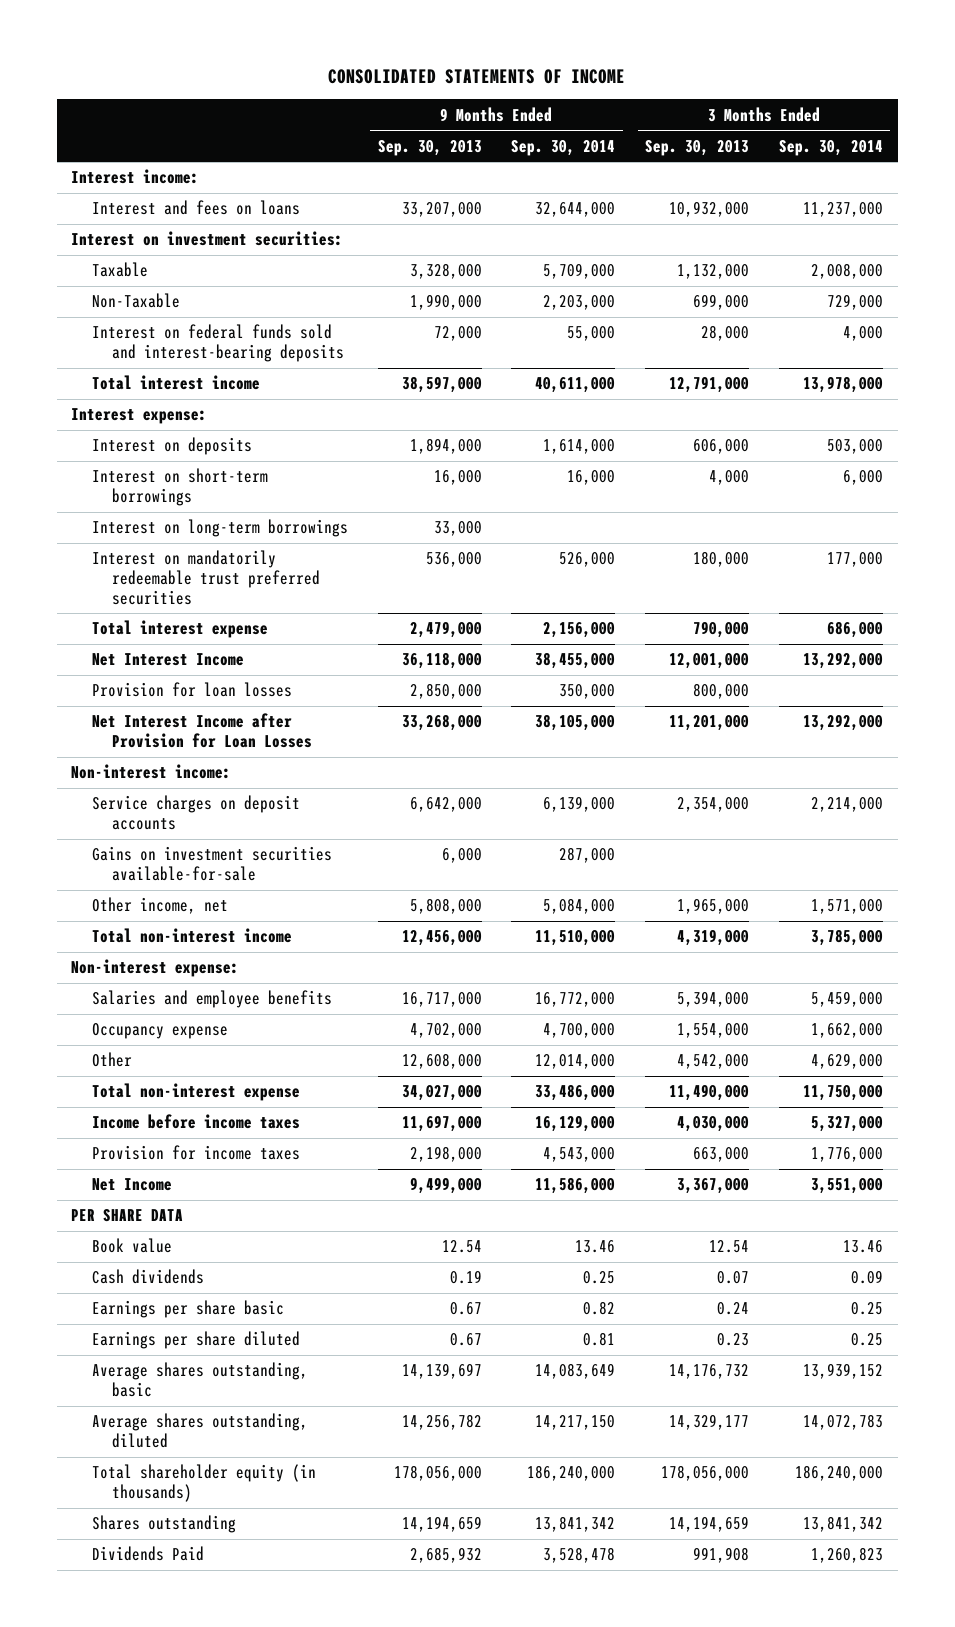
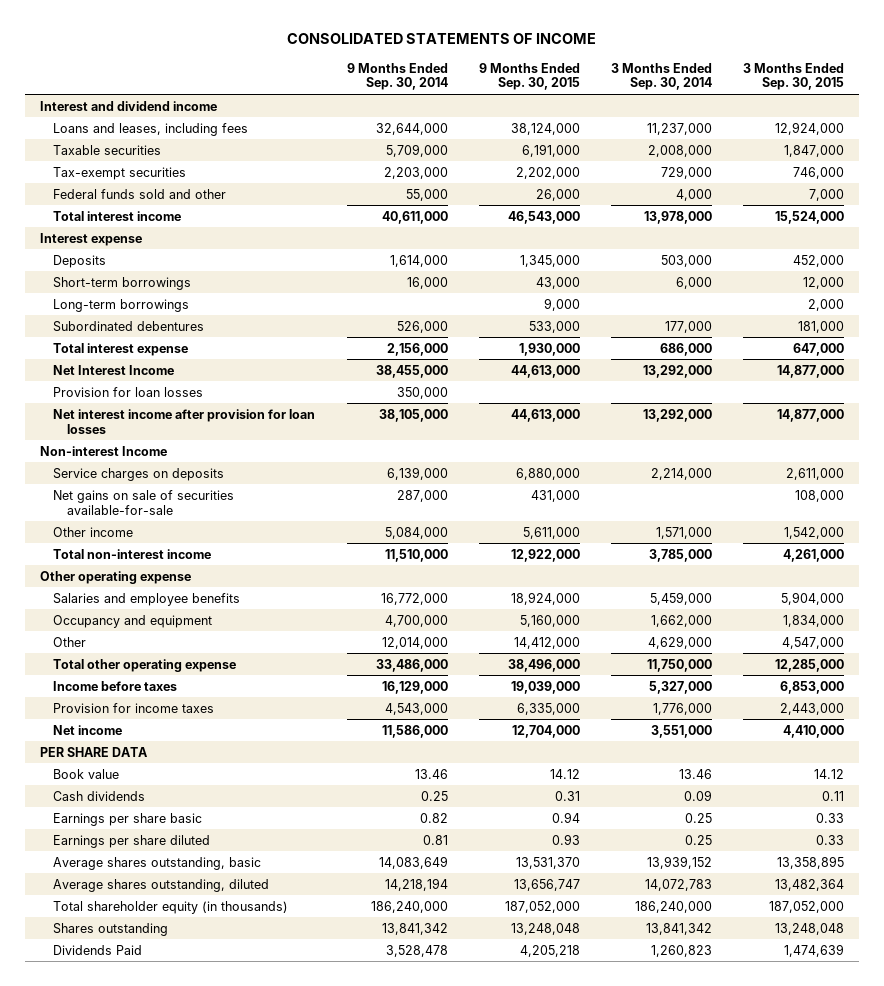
[377,139,482,156] Sep. 30, 2013 -> none
[645,139,750,156] Sep. 30, 2013 -> none
none -> [478,62,580,91] 9 Months Ended Sep. 30, 2015
none -> [742,62,844,91] 3 Months Ended Sep. 30, 2015
[71,231,344,247] Interest on investment securities: -> none
[71,169,200,185] Interest income: -> [40,100,218,111] Interest and dividend income
[91,200,300,216] Interest and fees on loans -> [53,122,249,136] Loans and leases, including fees
[91,262,148,278] Taxable -> [53,144,162,155] Taxable securities
[91,293,180,309] Non-Taxable -> [53,166,187,180] Tax-exempt securities
[91,324,344,363] Interest on federal funds sold and interest-bearing deposits -> [53,188,227,199] Federal funds sold and other
[71,408,208,425] Interest expense: -> [40,232,143,246] Interest expense
[91,437,252,456] Interest on deposits -> [53,254,107,268] Deposits
[91,468,268,507] Interest on short-term borrowings -> [53,276,192,290] Short-term borrowings
[91,519,348,538] Interest on long-term borrowings -> [53,298,190,312] Long-term borrowings
[91,550,320,605] Interest on mandatorily redeemable trust preferred securities -> [53,320,205,332] Subordinated debentures
[91,713,312,749] Net Interest Income after Provision for Loan Losses -> [53,408,316,434] Net interest income after provision for loan losses
[71,764,232,780] Non-interest income: -> [40,445,168,456] Non-interest Income
[91,795,300,831] Service charges on deposit accounts -> [53,467,225,481] Service charges on deposits
[91,846,332,882] Gains on investment securities available-for-sale -> [53,489,235,515] Net gains on sale of securities available-for-sale
[91,897,228,915] Other income, net -> [53,526,134,537] Other income
[71,959,240,978] Non-interest expense: -> [40,570,192,584] Other operating expense
[91,1023,228,1040] Occupancy expense -> [53,614,213,628] Occupancy and equipment
[91,1083,300,1102] Total non-interest expense -> [53,658,237,672] Total other operating expense
[91,1114,300,1130] Income before income taxes -> [53,680,178,691] Income before taxes
[91,1178,172,1192] Net Income -> [53,724,123,735] Net income
[535,1415,616,1431] 14,217,150 -> [384,877,448,891] 14,218,194

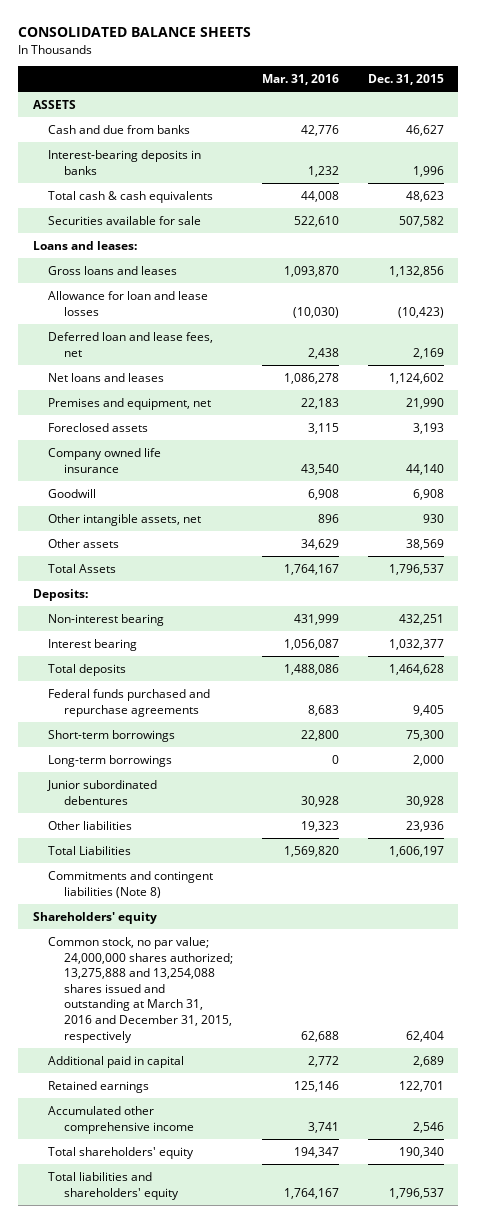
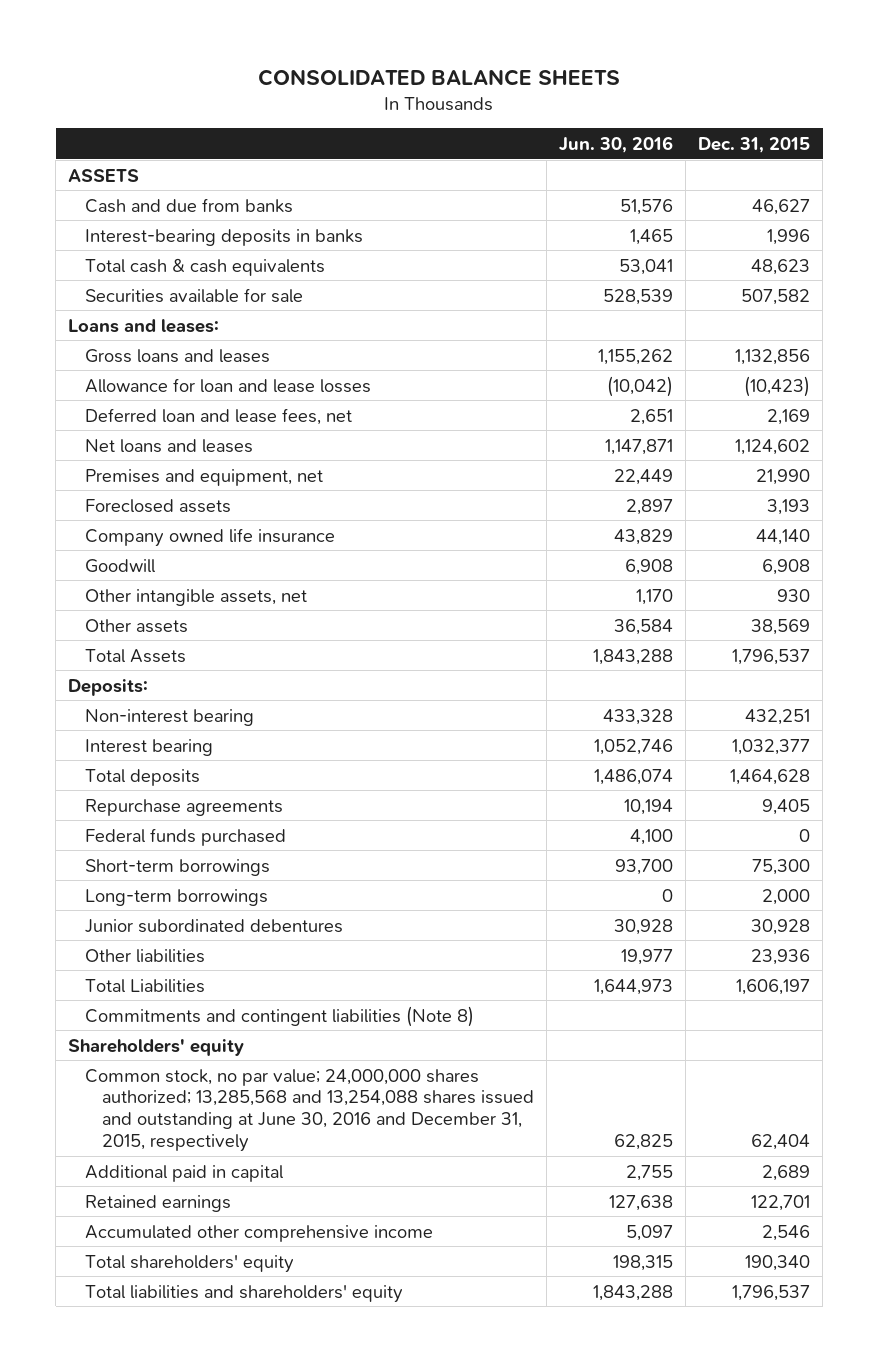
[261,73,339,85] Mar. 31, 2016 -> none
none -> [558,135,673,153] Jun. 30, 2016
[48,688,211,717] Federal funds purchased and repurchase agreements -> [84,798,283,816] Repurchase agreements
none -> [84,827,286,846] Federal funds purchased
[48,936,233,1043] Common stock, no par value; 24,000,000 shares authorized; 13,275,888 and 13,254,088 shares issued and outstanding at March 31, 2016 and December 31, 2015, respectively -> [84,1068,534,1152] Common stock, no par value; 24,000,000 shares authorized; 13,285,568 and 13,254,088 shares issued and outstanding at June 30, 2016 and December 31, 2015, respectively

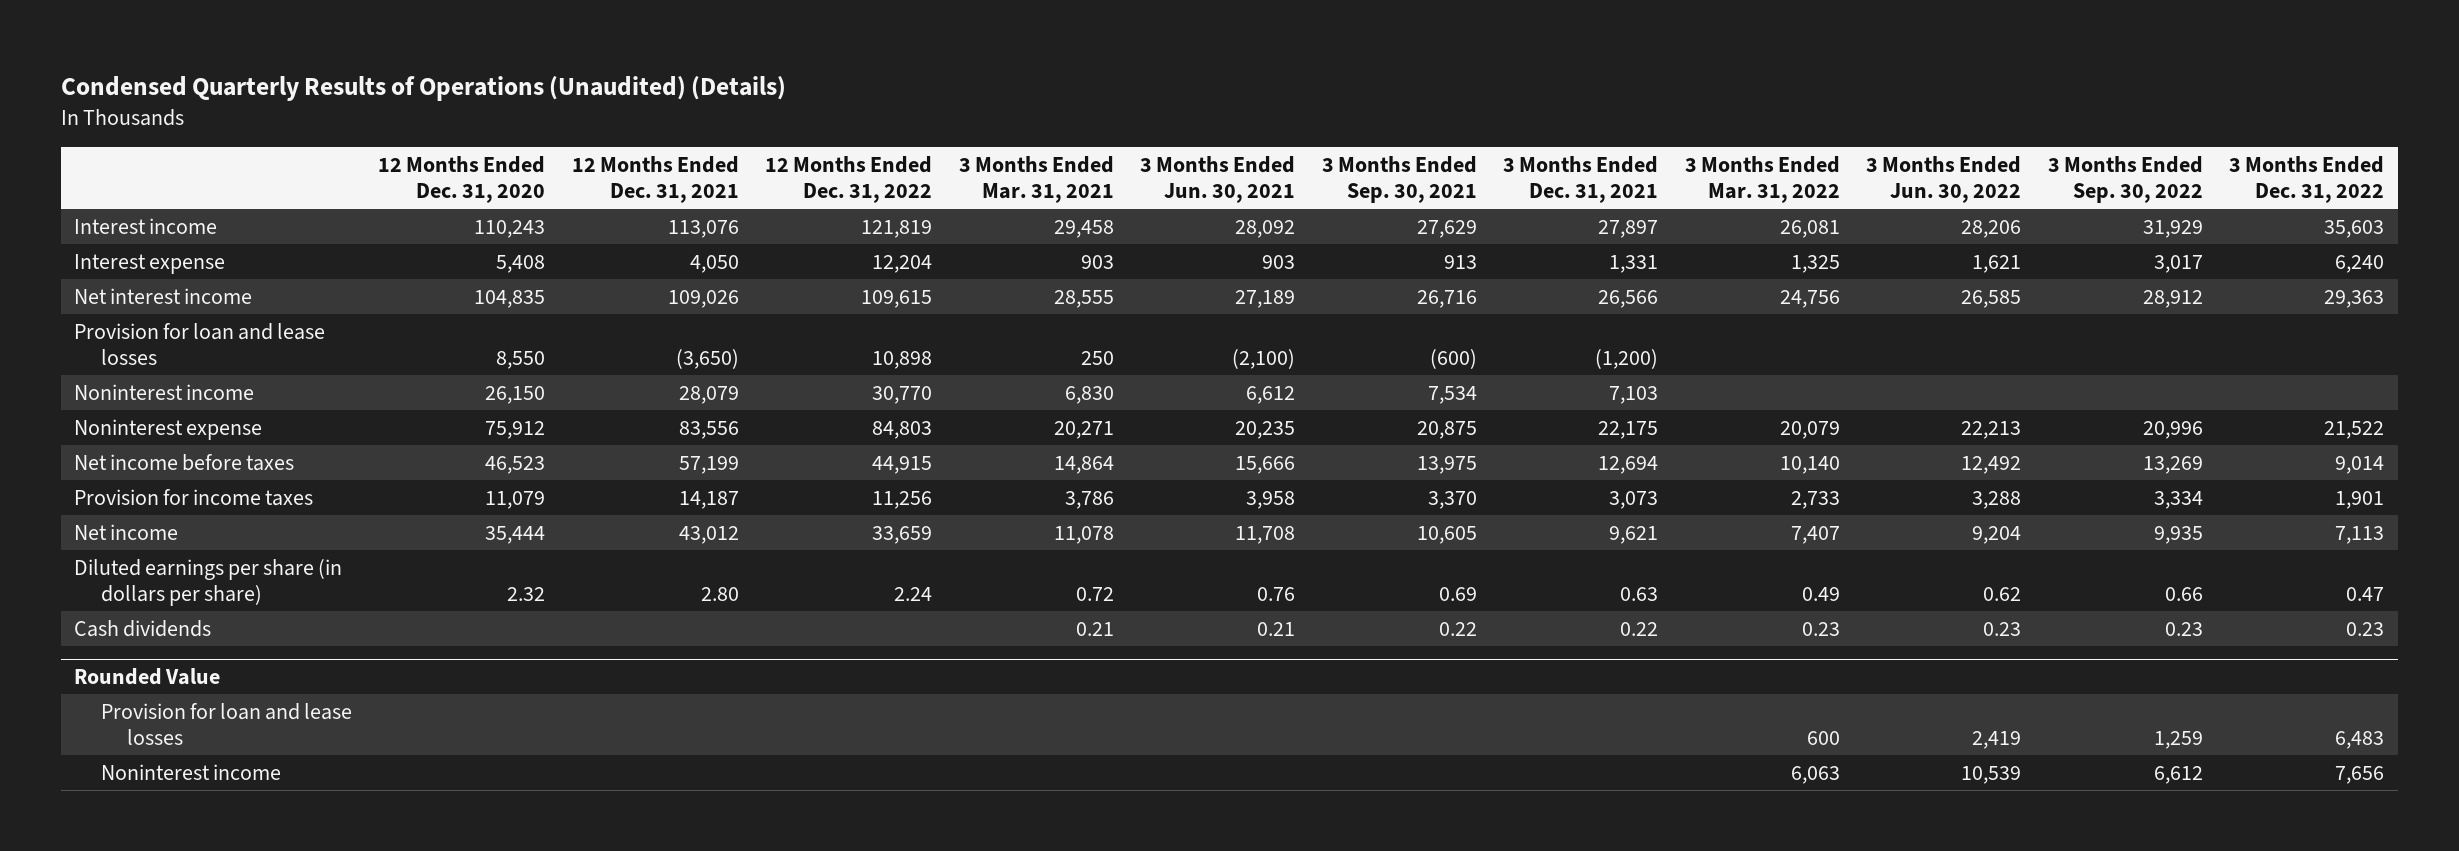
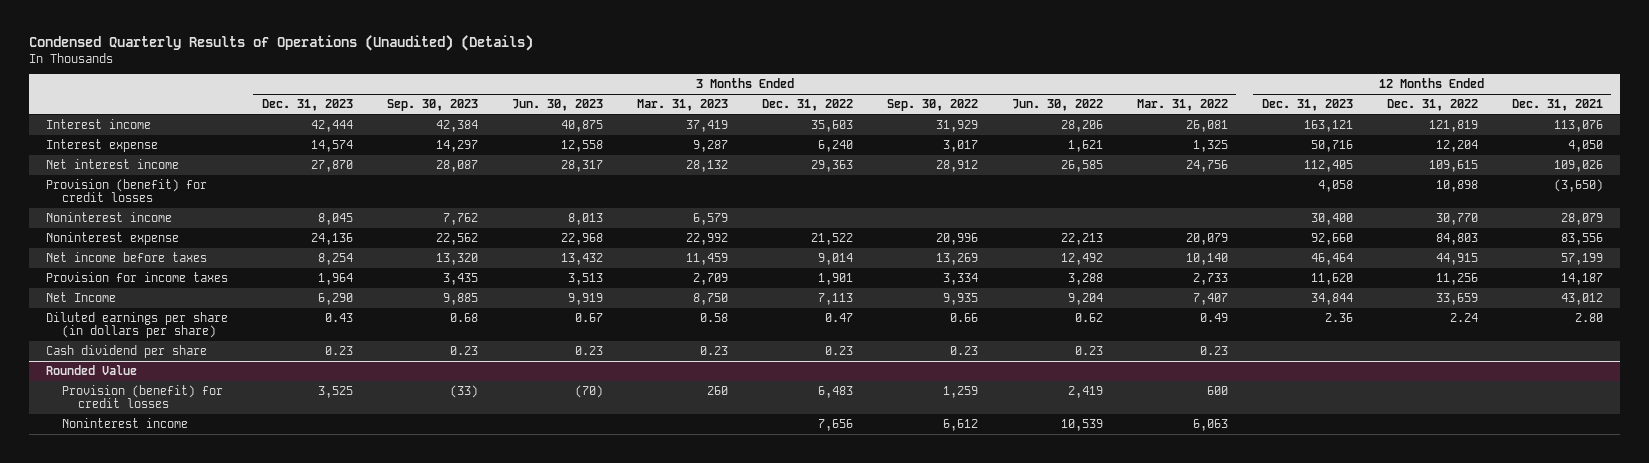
[378,156,546,204] 12 Months Ended Dec. 31, 2020 -> none
[958,156,1114,204] 3 Months Ended Mar. 31, 2021 -> none
[1140,156,1296,204] 3 Months Ended Jun. 30, 2021 -> none
[1321,156,1477,204] 3 Months Ended Sep. 30, 2021 -> none
[1503,156,1659,204] 3 Months Ended Dec. 31, 2021 -> none
none -> [261,99,353,112] Dec. 31, 2023
none -> [386,99,478,112] Sep. 30, 2023
none -> [511,99,603,112] Jun. 30, 2023
none -> [636,99,728,112] Mar. 31, 2023
none -> [1261,99,1353,112] Dec. 31, 2023
[74,322,326,365] Provision for loan and lease losses -> [45,178,207,203] Provision (benefit) for credit losses
[74,523,179,540] Net income -> [45,291,116,302] Net Income
[74,619,212,637] Cash dividends -> [45,344,207,358] Cash dividend per share
[100,702,352,745] Provision for loan and lease losses -> [62,384,224,409] Provision (benefit) for credit losses

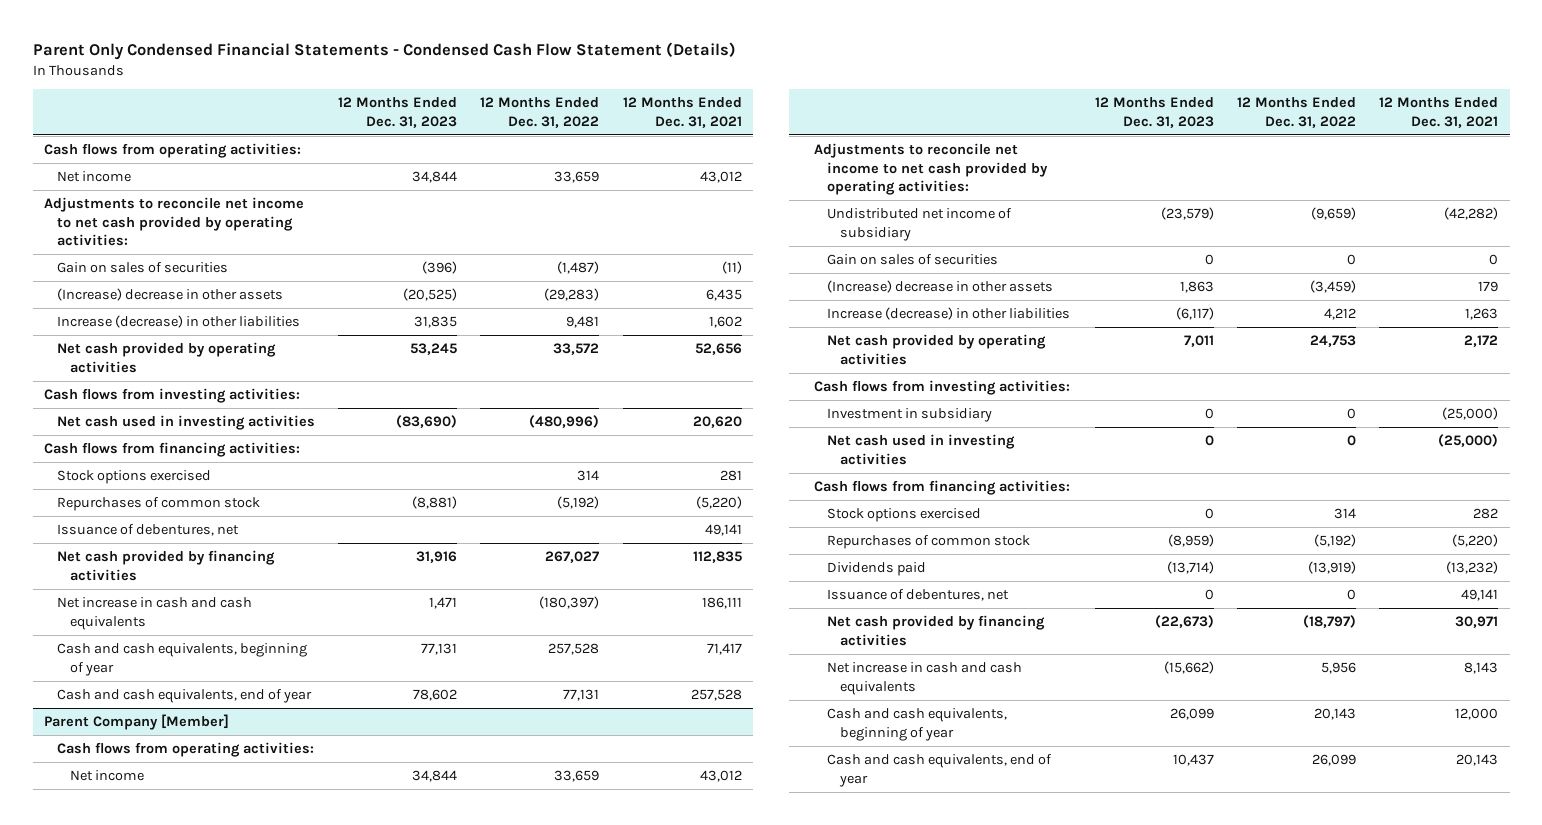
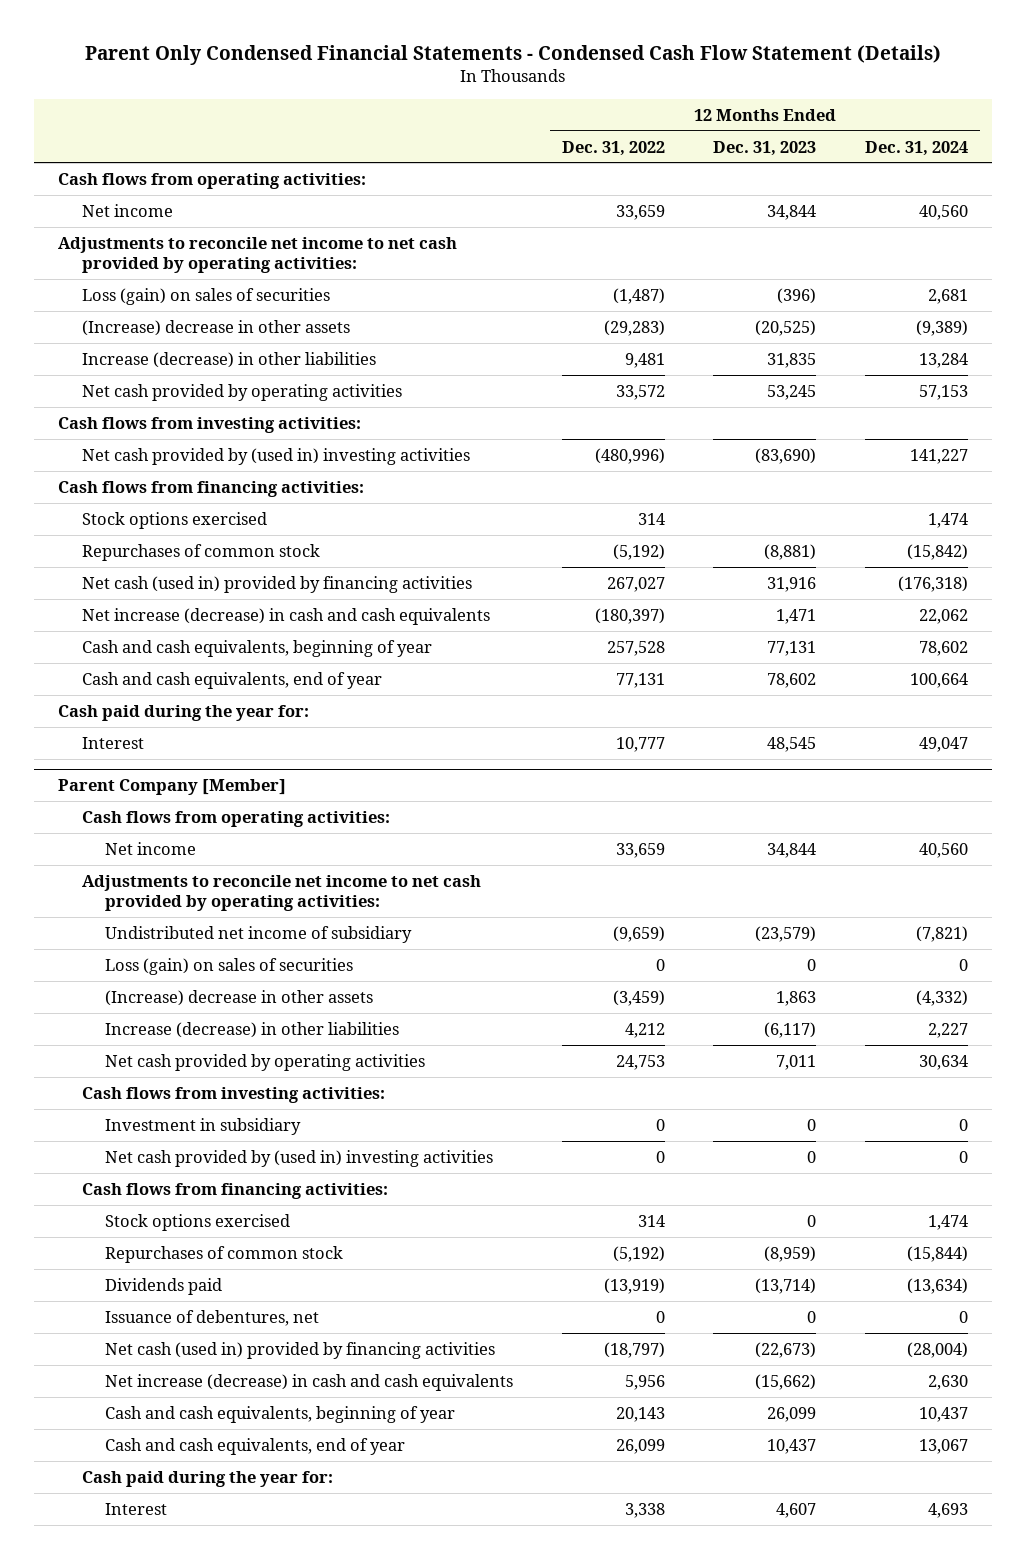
[622,97,742,128] 12 Months Ended Dec. 31, 2021 -> none
none -> [865,140,969,156] Dec. 31, 2024
[57,262,229,274] Gain on sales of securities -> [81,287,330,305] Loss (gain) on sales of securities
[57,415,316,431] Net cash used in investing activities -> [81,447,470,465] Net cash provided by (used in) investing activities
[57,524,240,537] Issuance of debentures, net -> none
[57,550,276,581] Net cash provided by financing activities -> [81,575,472,593] Net cash (used in) provided by financing activities
[57,597,253,630] Net increase in cash and cash equivalents -> [81,607,490,625] Net increase (decrease) in cash and cash equivalents
none -> [58,704,310,721] Cash paid during the year for:
none -> [81,736,144,749] Interest
[827,254,999,266] Gain on sales of securities -> [105,957,354,975] Loss (gain) on sales of securities
[827,434,1016,465] Net cash used in investing activities -> [105,1149,494,1167] Net cash provided by (used in) investing activities
[827,615,1046,646] Net cash provided by financing activities -> [105,1341,496,1359] Net cash (used in) provided by financing activities
[827,662,1023,695] Net increase in cash and cash equivalents -> [105,1373,514,1391] Net increase (decrease) in cash and cash equivalents
none -> [81,1470,333,1487] Cash paid during the year for:
none -> [105,1502,168,1515] Interest

